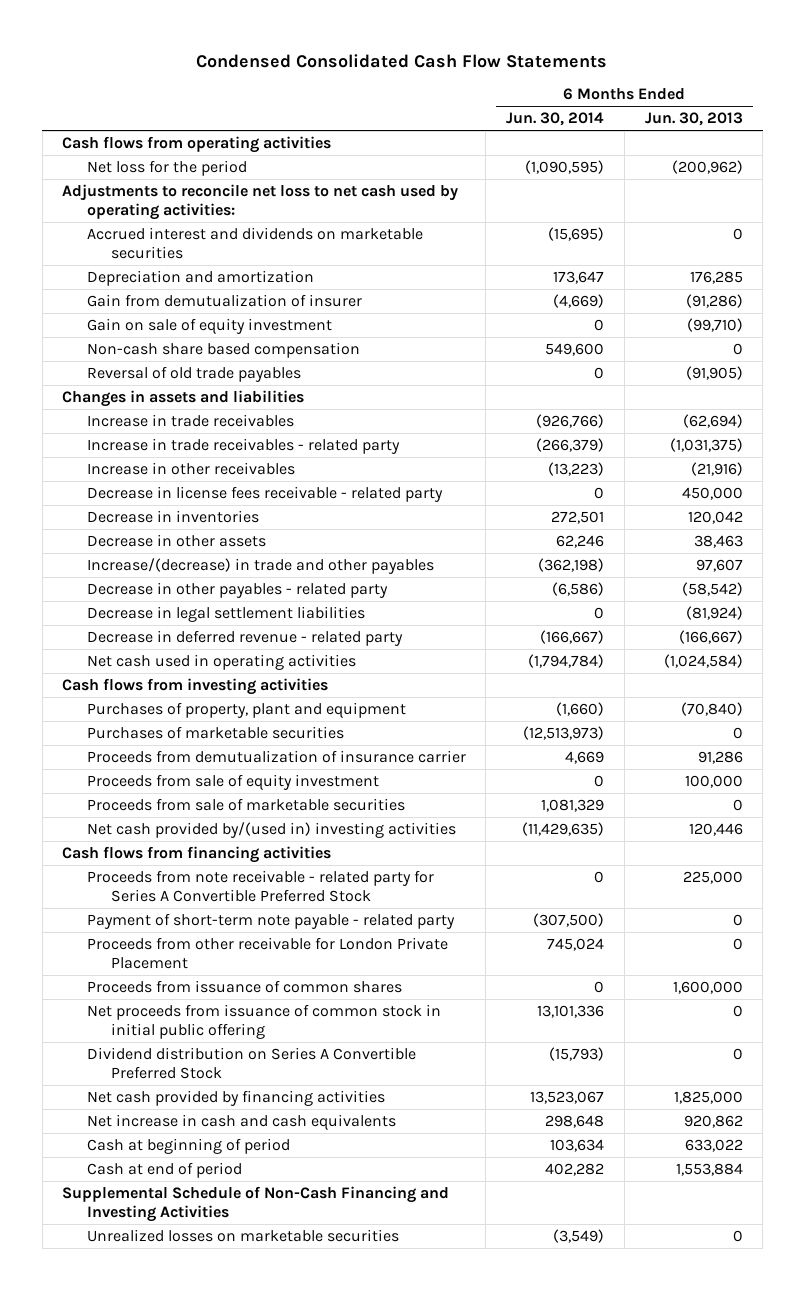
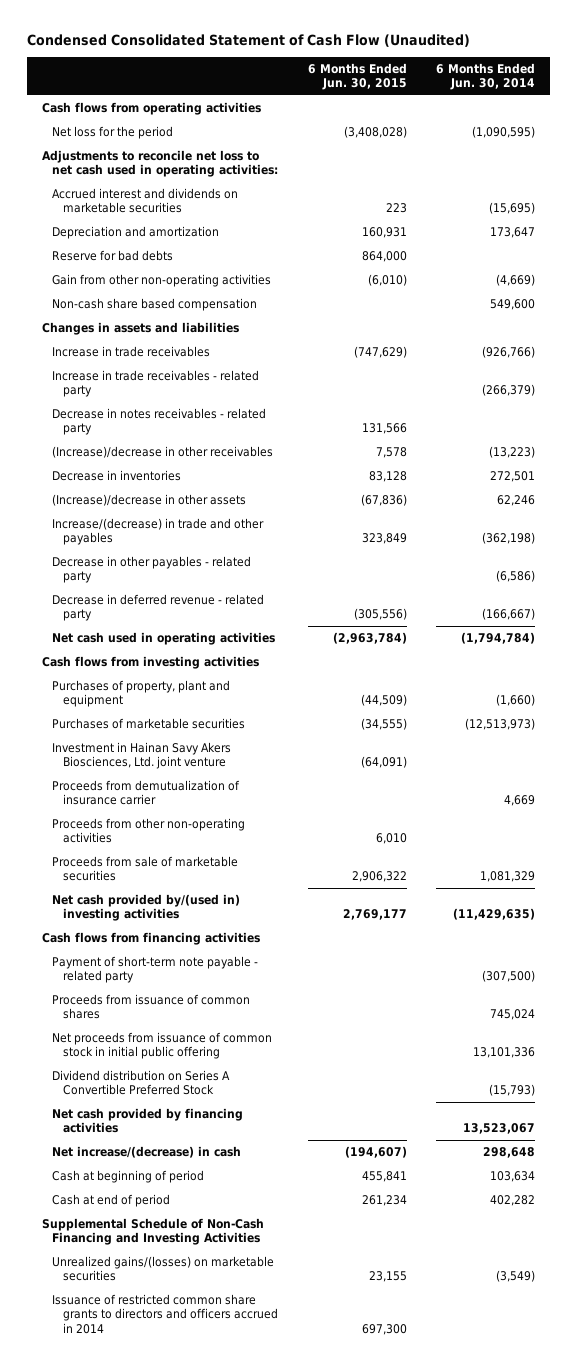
[196,53,608,68] Condensed Consolidated Cash Flow Statements -> [26,34,470,48] Condensed Consolidated Statement of Cash Flow (Unaudited)
[644,112,743,127] Jun. 30, 2013 -> none
none -> [307,62,407,91] 6 Months Ended Jun. 30, 2015
[62,183,459,220] Adjustments to reconcile net loss to net cash used by operating activities: -> [41,150,279,178] Adjustments to reconcile net loss to net cash used in operating activities:
[86,317,332,334] Gain on sale of equity investment -> none
none -> [52,250,174,262] Reserve for bad debts
[86,293,362,307] Gain from demutualization of insurer -> [52,274,272,288] Gain from other non-operating activities
[86,365,301,382] Reversal of old trade payables -> none
[86,485,443,502] Decrease in license fees receivable - related party -> none
none -> [52,408,267,436] Decrease in notes receivables - related party
[86,461,295,475] Increase in other receivables -> [52,446,274,459] (Increase)/decrease in other receivables
[86,533,266,547] Decrease in other assets -> [52,494,247,507] (Increase)/decrease in other assets
[86,605,365,622] Decrease in legal settlement liabilities -> none
none -> [52,742,232,770] Investment in Hainan Savy Akers Biosciences, Ltd. joint venture
[86,773,379,790] Proceeds from sale of equity investment -> none
none -> [52,818,246,844] Proceeds from other non-operating activities
[86,869,434,902] Proceeds from note receivable - related party for Series A Convertible Preferred Stock -> none
[86,936,448,969] Proceeds from other receivable for London Private Placement -> none
[594,980,605,993] 0 -> [490,1009,536,1021] 745,024
[86,1113,396,1130] Net increase in cash and cash equivalents -> [52,1146,242,1159] Net increase/(decrease) in cash
[86,1228,399,1242] Unrealized losses on marketable securities -> [52,1256,275,1282] Unrealized gains/(losses) on marketable securities
none -> [52,1294,278,1334] Issuance of restricted common share grants to directors and officers accrued in 2014

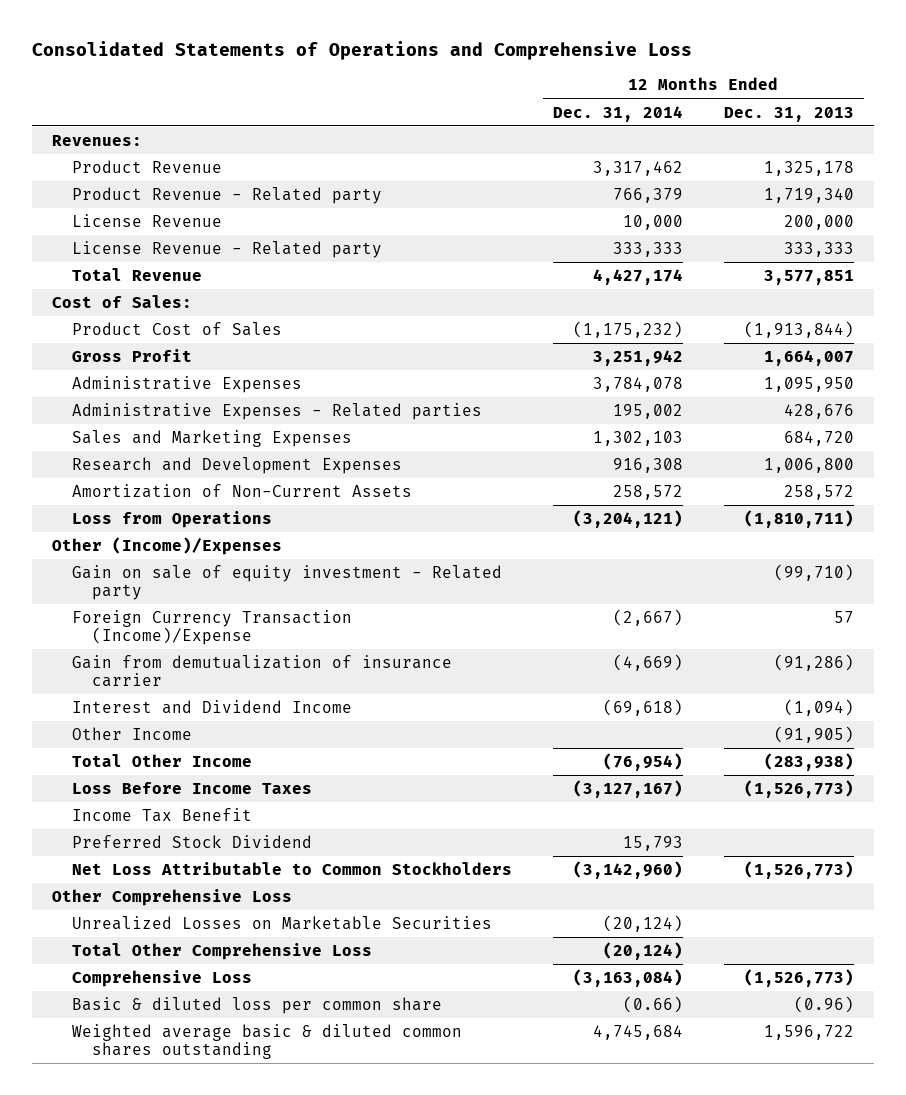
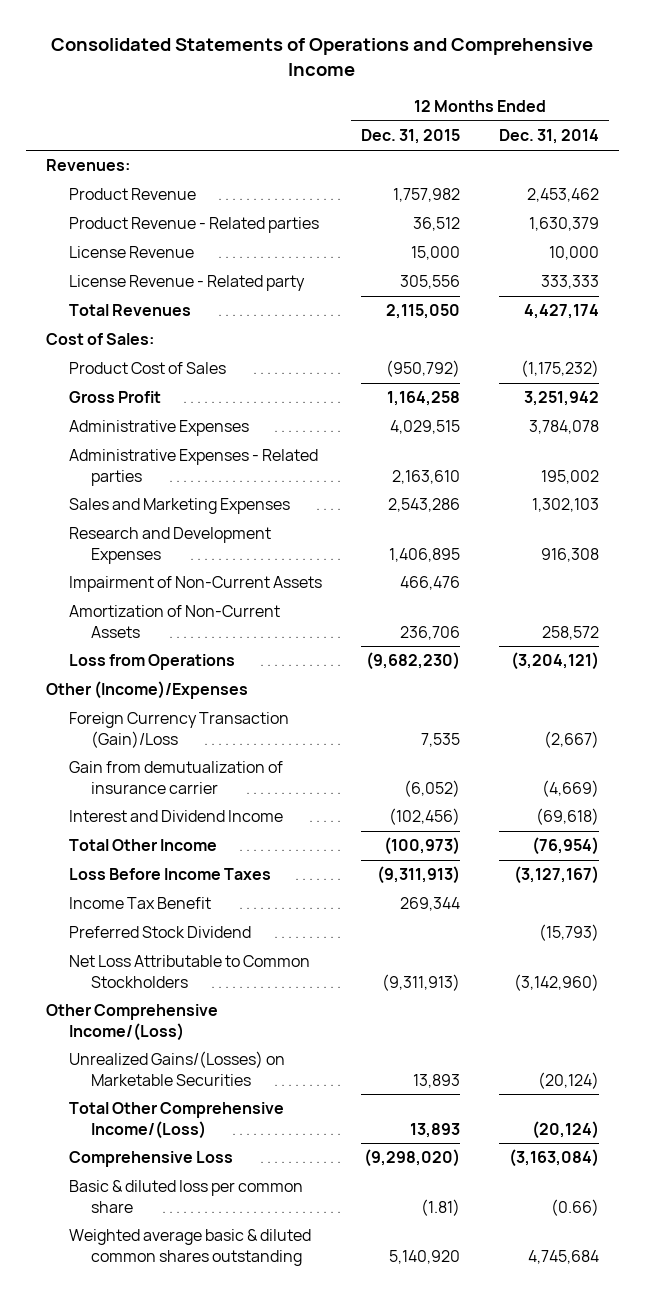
[31,40,692,60] Consolidated Statements of Operations and Comprehensive Loss -> [51,37,594,76] Consolidated Statements of Operations and Comprehensive Income
[723,106,854,122] Dec. 31, 2013 -> none
none -> [360,129,460,145] Dec. 31, 2015
[593,161,684,177] 3,317,462 -> [527,188,600,203] 2,453,462
[72,187,383,205] Product Revenue - Related party -> [68,217,319,234] Product Revenue - Related parties
[613,188,684,204] 766,379 -> [529,217,600,232] 1,630,379
[72,268,203,282] Total Revenue -> [68,304,191,317] Total Revenues
none -> [68,576,322,593] Impairment of Non-Current Assets
[72,565,503,601] Gain on sale of equity investment - Related party -> none
[72,610,353,646] Foreign Currency Transaction (Income)/Expense -> [68,712,289,748] Foreign Currency Transaction (Gain)/Loss
[72,727,193,741] Other Income -> none
[623,836,684,852] 15,793 -> [539,924,600,942] (15,793)
[52,889,293,907] Other Comprehensive Loss -> [45,1004,218,1041] Other Comprehensive Income/(Loss)
[72,916,493,931] Unrealized Losses on Marketable Securities -> [68,1051,285,1086] Unrealized Gains/(Losses) on Marketable Securities
[72,943,373,961] Total Other Comprehensive Loss -> [68,1102,284,1139] Total Other Comprehensive Income/(Loss)

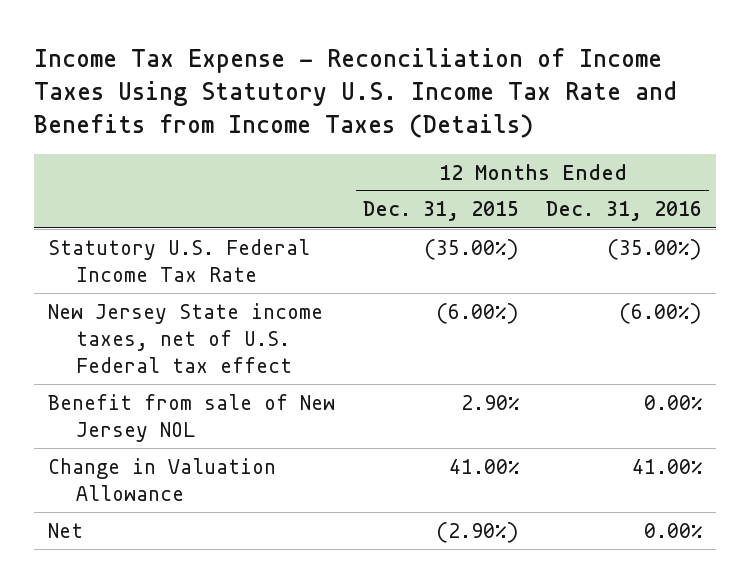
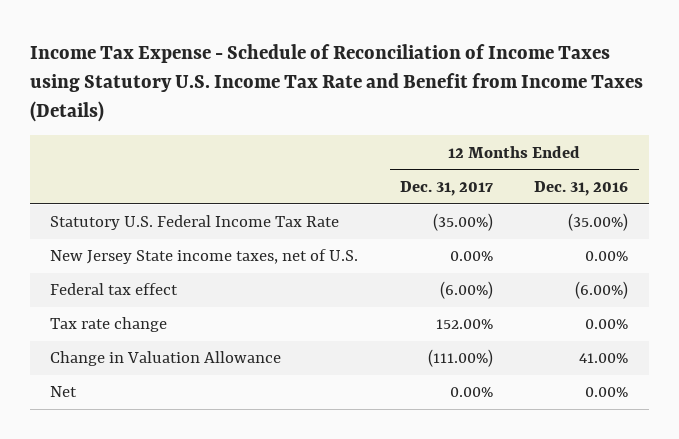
[34,48,678,138] Income Tax Expense - Reconciliation of Income Taxes Using Statutory U.S. Income Tax Rate and Benefits from Income Taxes (Details) -> [29,43,643,122] Income Tax Expense - Schedule of Reconciliation of Income Taxes using Statutory U.S. Income Tax Rate and Benefit from Income Taxes (Details)
[362,201,519,222] Dec. 31, 2015 -> none
none -> [399,180,493,196] Dec. 31, 2017
[48,393,336,443] Benefit from sale of New Jersey NOL -> none
[48,302,324,374] New Jersey State income taxes, net of U.S. Federal tax effect -> [50,249,359,265] New Jersey State income taxes, net of U.S.
[619,302,703,324] (6.00%) -> [585,251,629,262] 0.00%
none -> [50,283,179,296] Federal tax effect
none -> [50,317,168,333] Tax rate change

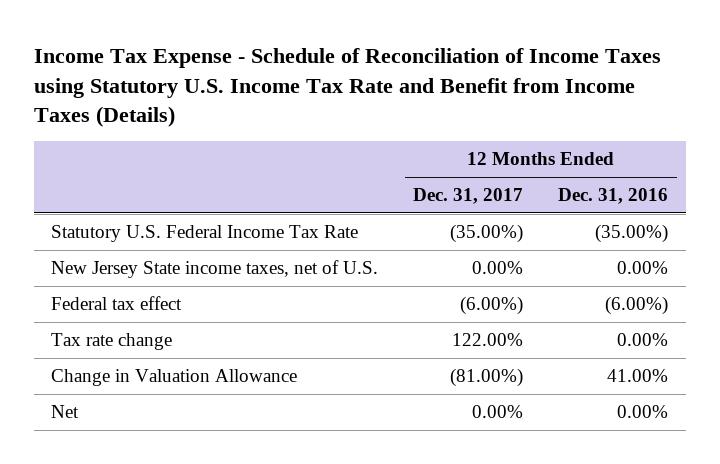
[435,319,493,330] 152.00% -> [452,332,524,346] 122.00%
[427,349,493,368] (111.00%) -> [450,367,524,387] (81.00%)

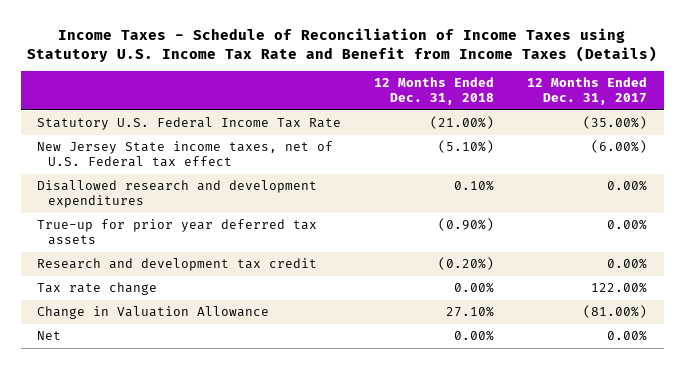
[33,48,661,128] Income Tax Expense - Schedule of Reconciliation of Income Taxes using Statutory U.S. Income Tax Rate and Benefit from Income Taxes (Details) -> [27,27,658,62] Income Taxes - Schedule of Reconciliation of Income Taxes using Statutory U.S. Income Tax Rate and Benefit from Income Taxes (Details)
[558,188,669,205] Dec. 31, 2016 -> none
none -> [374,77,495,105] 12 Months Ended Dec. 31, 2018
[51,295,183,310] Federal tax effect -> none
[51,259,379,278] New Jersey State income taxes, net of U.S. -> [37,141,334,168] New Jersey State income taxes, net of U.S. Federal tax effect
[472,260,524,274] 0.00% -> [591,140,648,154] (6.00%)
none -> [37,180,318,209] Disallowed research and development expenditures
none -> [37,219,318,246] True-up for prior year deferred tax assets
none -> [37,258,318,272] Research and development tax credit

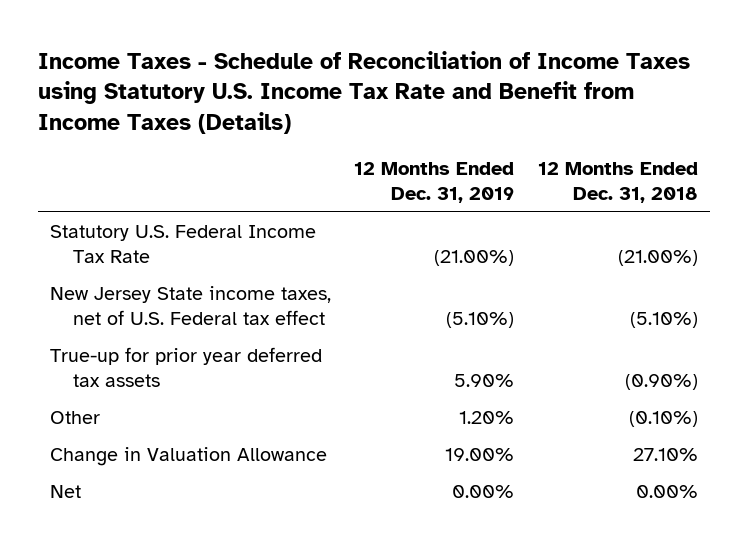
[527,77,648,105] 12 Months Ended Dec. 31, 2017 -> none
none -> [354,162,515,204] 12 Months Ended Dec. 31, 2019
[37,180,318,209] Disallowed research and development expenditures -> none
[37,258,318,272] Research and development tax credit -> none
[37,282,158,296] Tax rate change -> none
none -> [49,411,100,425] Other

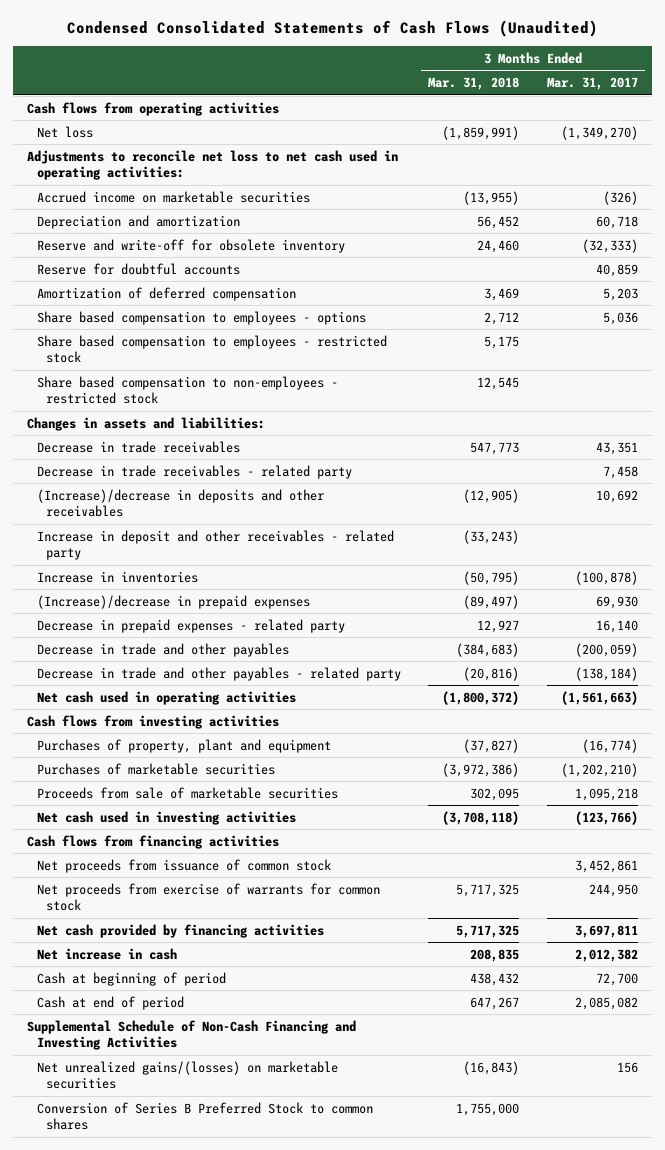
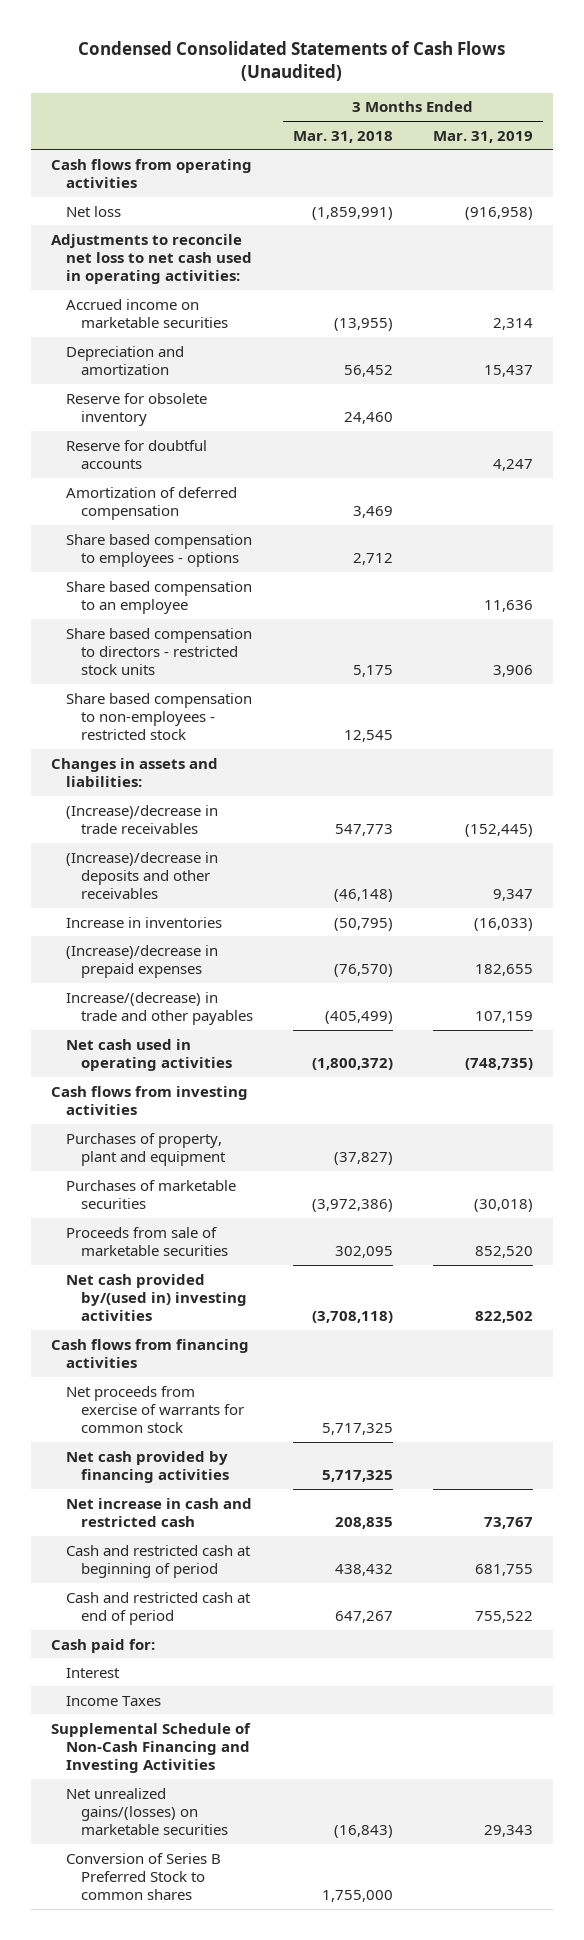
[547,77,639,91] Mar. 31, 2017 -> none
none -> [432,130,533,143] Mar. 31, 2019
[36,238,345,253] Reserve and write-off for obsolete inventory -> [66,392,208,426] Reserve for obsolete inventory
none -> [66,580,253,614] Share based compensation to an employee
[36,334,387,364] Share based compensation to employees - restricted stock -> [66,627,253,676] Share based compensation to directors - restricted stock units
[36,464,352,479] Decrease in trade receivables - related party -> none
[36,529,394,561] Increase in deposit and other receivables - related party -> none
[36,440,240,453] Decrease in trade receivables -> [66,804,219,834] (Increase)/decrease in trade receivables
[463,488,520,503] (12,905) -> [333,889,393,903] (46,148)
[36,618,345,633] Decrease in prepaid expenses - related party -> none
[36,666,401,681] Decrease in trade and other payables - related party -> none
[463,594,520,609] (89,497) -> [333,963,393,977] (76,570)
[36,642,289,657] Decrease in trade and other payables -> [66,991,253,1025] Increase/(decrease) in trade and other payables
[456,642,520,657] (384,683) -> [324,1010,393,1024] (405,499)
[36,810,296,825] Net cash used in investing activities -> [66,1273,247,1322] Net cash provided by/(used in) investing activities
[36,858,331,873] Net proceeds from issuance of common stock -> none
[36,947,177,960] Net increase in cash -> [66,1497,253,1527] Net increase in cash and restricted cash
[36,971,226,986] Cash at beginning of period -> [66,1544,252,1578] Cash and restricted cash at beginning of period
[36,995,184,1010] Cash at end of period -> [66,1591,252,1625] Cash and restricted cash at end of period
none -> [51,1638,156,1653] Cash paid for:
none -> [66,1667,121,1678] Interest
none -> [66,1695,162,1706] Income Taxes

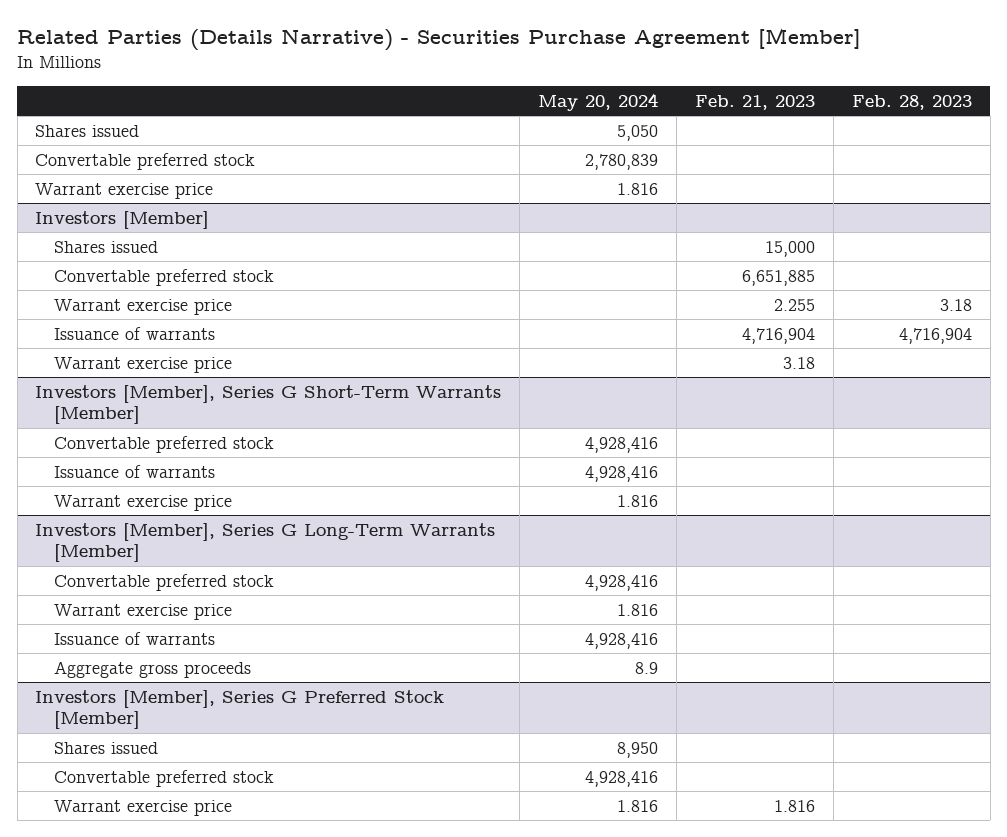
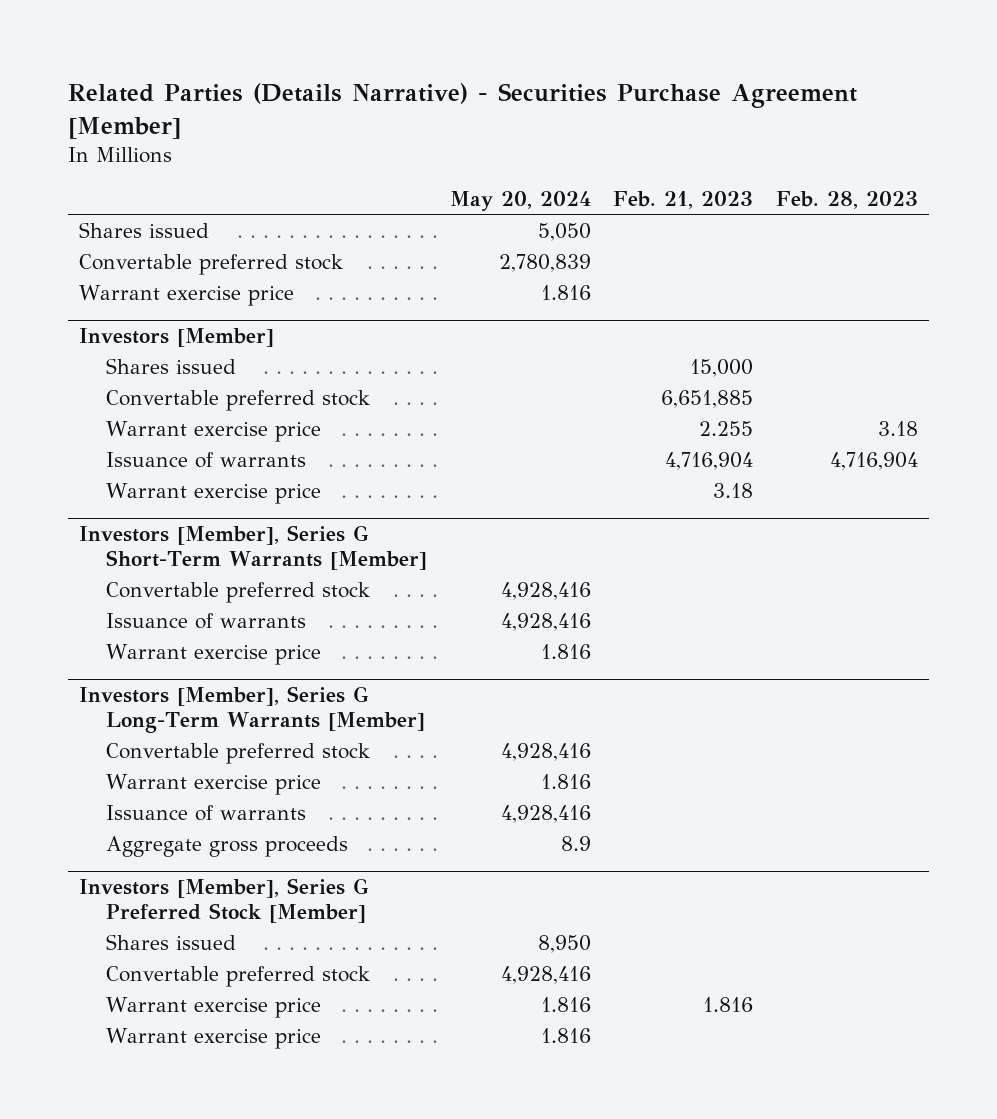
none -> [106,1027,322,1049] Warrant exercise price

